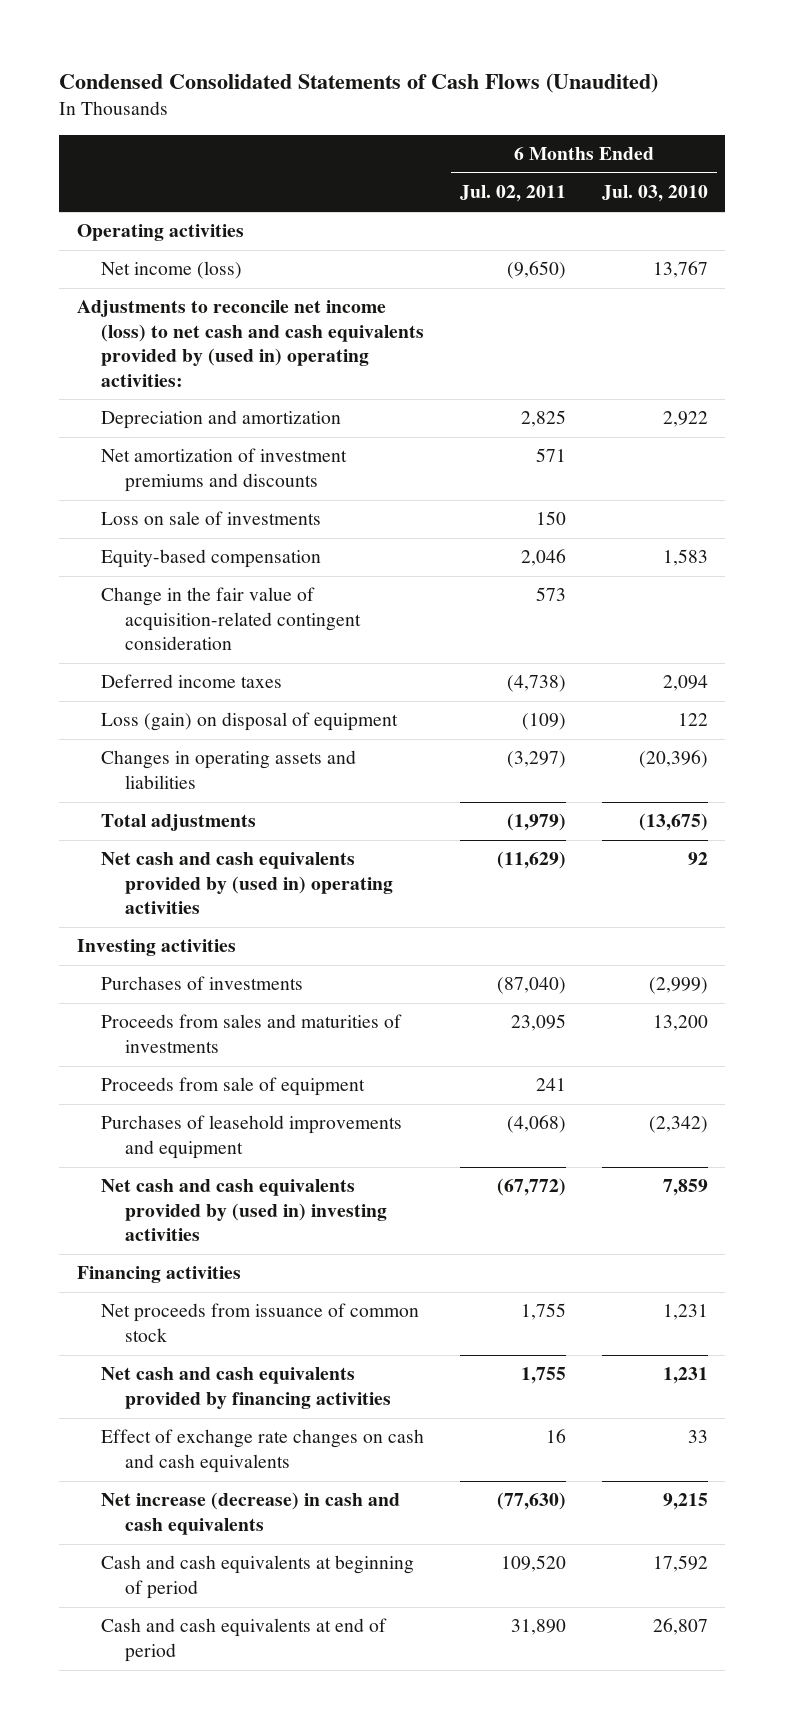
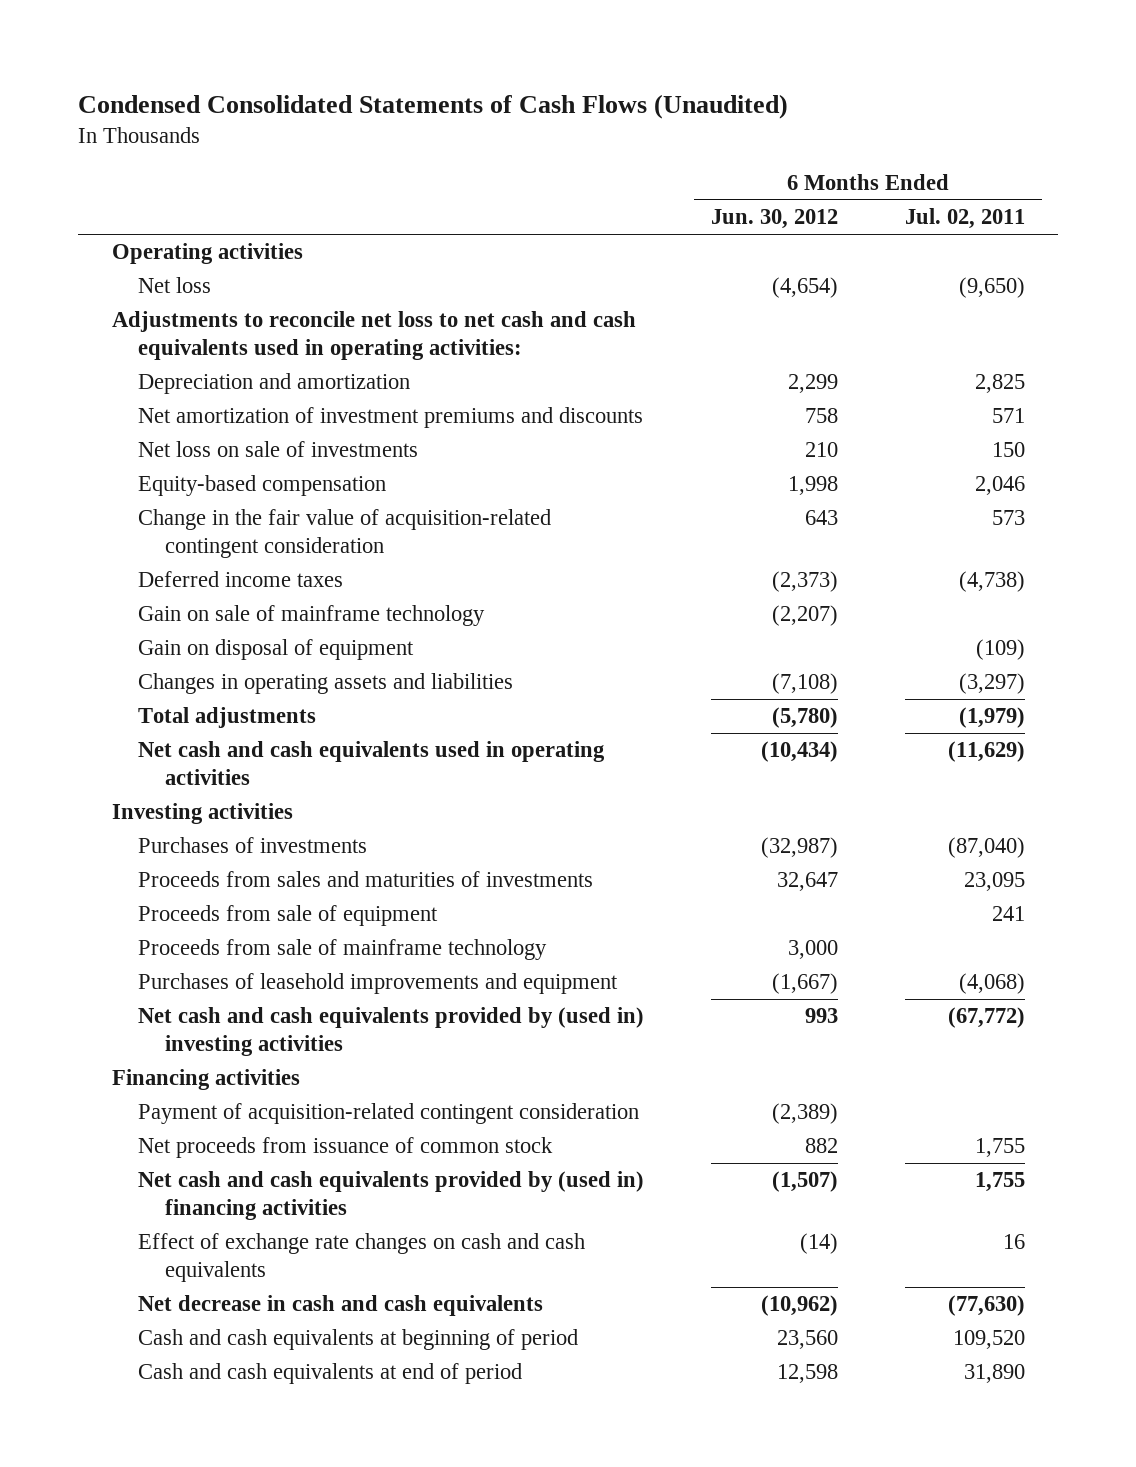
[601,185,708,203] Jul. 03, 2010 -> none
none -> [711,209,839,230] Jun. 30, 2012
[101,261,243,280] Net income (loss) -> [138,277,212,294] Net loss
[77,300,425,387] Adjustments to reconcile net income (loss) to net cash and cash equivalents provided by (used in) operating activities: -> [111,311,636,361] Adjustments to reconcile net loss to net cash and cash equivalents used in operating activities:
[101,511,322,526] Loss on sale of investments -> [138,441,419,458] Net loss on sale of investments
none -> [138,605,486,627] Gain on sale of mainframe technology
[101,712,399,732] Loss (gain) on disposal of equipment -> [138,639,415,661] Gain on disposal of equipment
[101,852,394,915] Net cash and cash equivalents provided by (used in) operating activities -> [138,741,606,786] Net cash and cash equivalents used in operating activities
none -> [138,939,548,961] Proceeds from sale of mainframe technology
none -> [138,1103,640,1125] Payment of acquisition-related contingent consideration
[101,1367,392,1409] Net cash and cash equivalents provided by financing activities -> [138,1171,645,1221] Net cash and cash equivalents provided by (used in) financing activities
[101,1492,401,1535] Net increase (decrease) in cash and cash equivalents -> [138,1295,544,1317] Net decrease in cash and cash equivalents

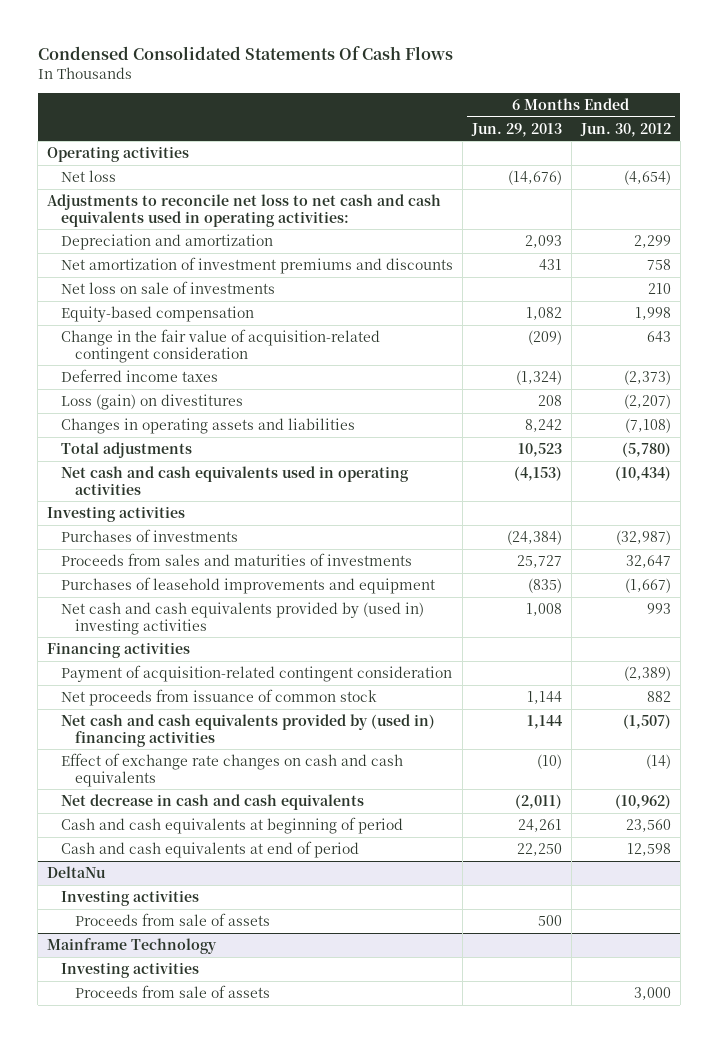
[78,93,789,119] Condensed Consolidated Statements of Cash Flows (Unaudited) -> [37,45,453,60] Condensed Consolidated Statements Of Cash Flows
[904,208,1025,230] Jul. 02, 2011 -> none
none -> [470,122,562,137] Jun. 29, 2013
[138,639,415,661] Gain on disposal of equipment -> none
[138,605,486,627] Gain on sale of mainframe technology -> [60,394,243,411] Loss (gain) on divestitures
[138,905,439,927] Proceeds from sale of equipment -> none
[138,939,548,961] Proceeds from sale of mainframe technology -> none
none -> [47,866,107,879] DeltaNu
none -> [60,890,199,907] Investing activities
none -> [74,913,270,927] Proceeds from sale of assets
none -> [47,938,218,955] Mainframe Technology
none -> [60,962,199,979] Investing activities
none -> [74,985,270,999] Proceeds from sale of assets

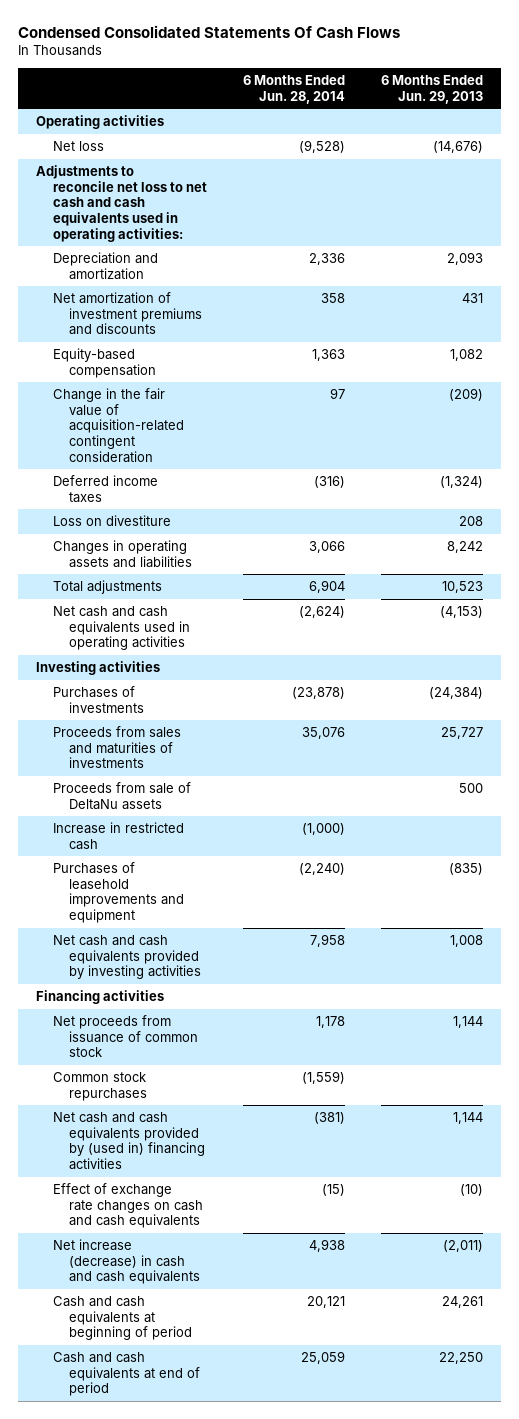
[579,122,671,137] Jun. 30, 2012 -> none
none -> [242,75,345,104] 6 Months Ended Jun. 28, 2014
[60,281,275,295] Net loss on sale of investments -> none
[60,394,243,411] Loss (gain) on divestitures -> [52,514,171,526] Loss on divestiture
none -> [52,781,191,810] Proceeds from sale of DeltaNu assets
none -> [52,821,184,850] Increase in restricted cash
[60,602,424,635] Net cash and cash equivalents provided by (used in) investing activities -> [52,934,202,980] Net cash and cash equivalents provided by investing activities
[60,665,452,683] Payment of acquisition-related contingent consideration -> none
none -> [52,1071,148,1101] Common stock repurchases
[60,794,364,811] Net decrease in cash and cash equivalents -> [52,1238,201,1285] Net increase (decrease) in cash and cash equivalents
[47,866,107,879] DeltaNu -> none
[60,890,199,907] Investing activities -> none
[74,913,270,927] Proceeds from sale of assets -> none
[47,938,218,955] Mainframe Technology -> none
[60,962,199,979] Investing activities -> none
[74,985,270,999] Proceeds from sale of assets -> none

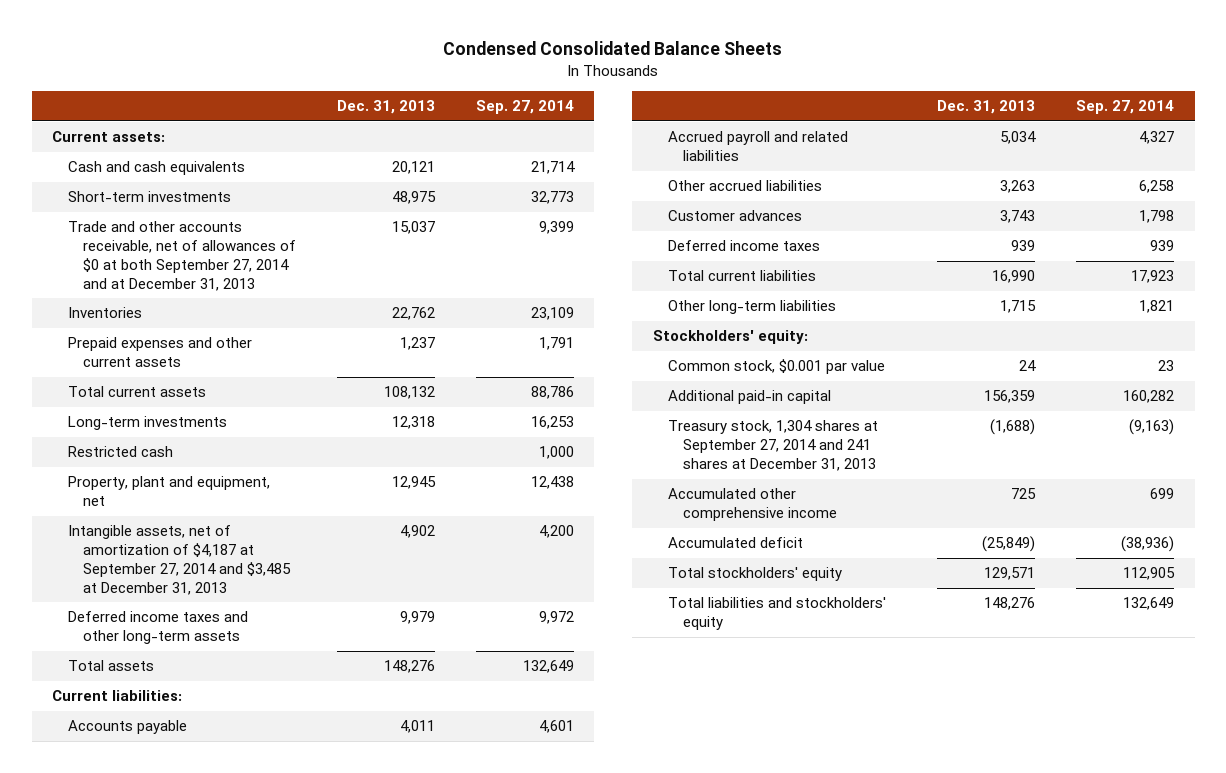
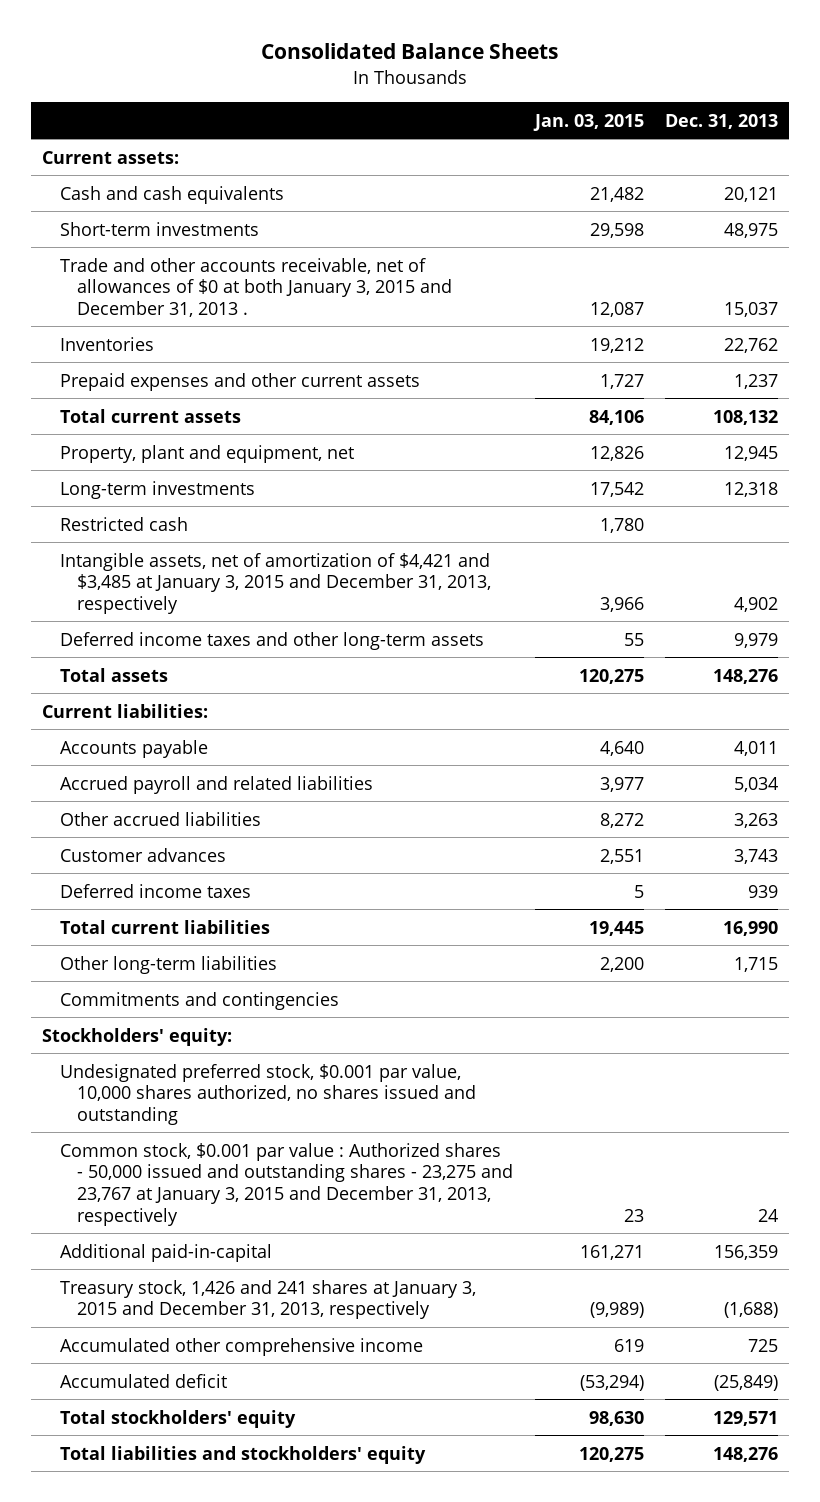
[443,41,783,56] Condensed Consolidated Balance Sheets -> [261,43,559,60] Consolidated Balance Sheets
[475,100,574,115] Sep. 27, 2014 -> none
none -> [532,113,644,131] Jan. 03, 2015
[67,221,296,291] Trade and other accounts receivable, net of allowances of $0 at both September 27, 2014 and at December 31, 2013 -> [59,257,453,317] Trade and other accounts receivable, net of allowances of $0 at both January 3, 2015 and December 31, 2013 .
[67,476,270,507] Property, plant and equipment, net -> [59,444,354,463] Property, plant and equipment, net
[67,525,291,595] Intangible assets, net of amortization of $4,187 at September 27, 2014 and $3,485 at December 31, 2013 -> [59,552,492,614] Intangible assets, net of amortization of $4,421 and $3,485 at January 3, 2015 and December 31, 2013, respectively
none -> [59,991,339,1010] Commitments and contingencies
none -> [59,1063,477,1125] Undesignated preferred stock, $0.001 par value, 10,000 shares authorized, no shares issued and outstanding
[667,359,885,375] Common stock, $0.001 par value -> [59,1142,514,1226] Common stock, $0.001 par value : Authorized shares - 50,000 issued and outstanding shares - 23,275 and 23,767 at January 3, 2015 and December 31, 2013, respectively
[667,390,831,405] Additional paid-in capital -> [59,1243,272,1262] Additional paid-in-capital
[667,420,878,471] Treasury stock, 1,304 shares at September 27, 2014 and 241 shares at December 31, 2013 -> [59,1279,476,1320] Treasury stock, 1,426 and 241 shares at January 3, 2015 and December 31, 2013, respectively

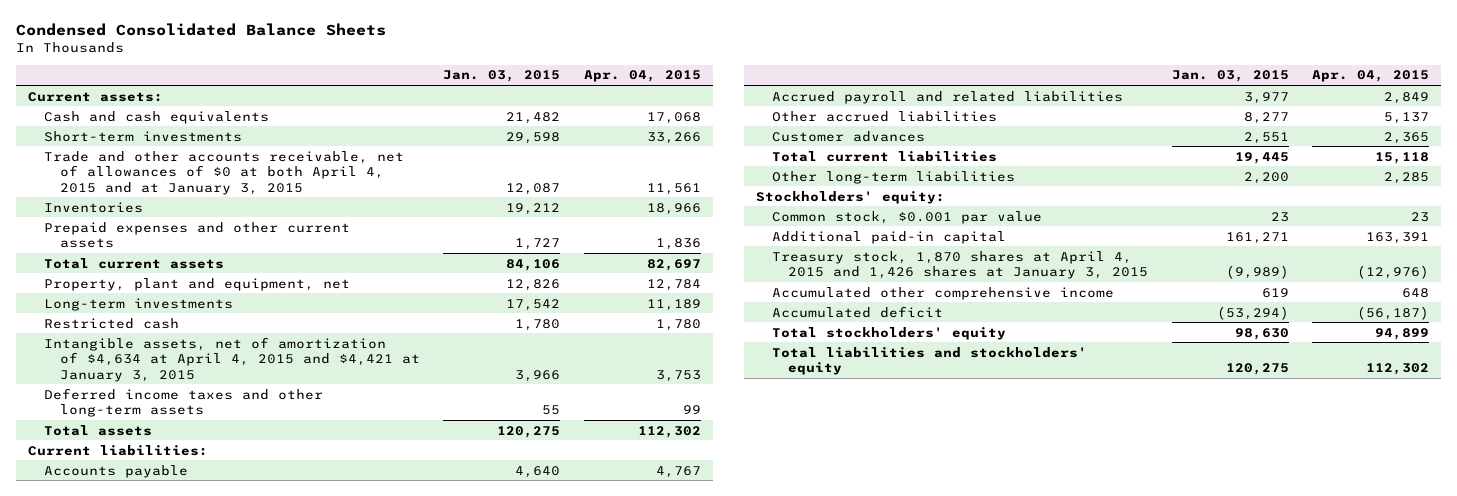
[261,43,559,60] Consolidated Balance Sheets -> [16,23,387,37] Condensed Consolidated Balance Sheets
[665,113,779,129] Dec. 31, 2013 -> none
none -> [584,70,702,83] Apr. 04, 2015
[59,257,453,317] Trade and other accounts receivable, net of allowances of $0 at both January 3, 2015 and December 31, 2013 . -> [43,150,404,195] Trade and other accounts receivable, net of allowances of $0 at both April 4, 2015 and at January 3, 2015
[59,552,492,614] Intangible assets, net of amortization of $4,421 and $3,485 at January 3, 2015 and December 31, 2013, respectively -> [43,336,420,382] Intangible assets, net of amortization of $4,634 at April 4, 2015 and $4,421 at January 3, 2015
[599,812,644,828] 8,272 -> [1243,111,1289,124] 8,277
[59,883,251,898] Deferred income taxes -> none
[59,991,339,1010] Commitments and contingencies -> none
[59,1063,477,1125] Undesignated preferred stock, $0.001 par value, 10,000 shares authorized, no shares issued and outstanding -> none
[59,1142,514,1226] Common stock, $0.001 par value : Authorized shares - 50,000 issued and outstanding shares - 23,275 and 23,767 at January 3, 2015 and December 31, 2013, respectively -> [772,210,1043,224] Common stock, $0.001 par value
[59,1243,272,1262] Additional paid-in-capital -> [772,230,1007,244] Additional paid-in capital
[59,1279,476,1320] Treasury stock, 1,426 and 241 shares at January 3, 2015 and December 31, 2013, respectively -> [772,250,1148,280] Treasury stock, 1,870 shares at April 4, 2015 and 1,426 shares at January 3, 2015

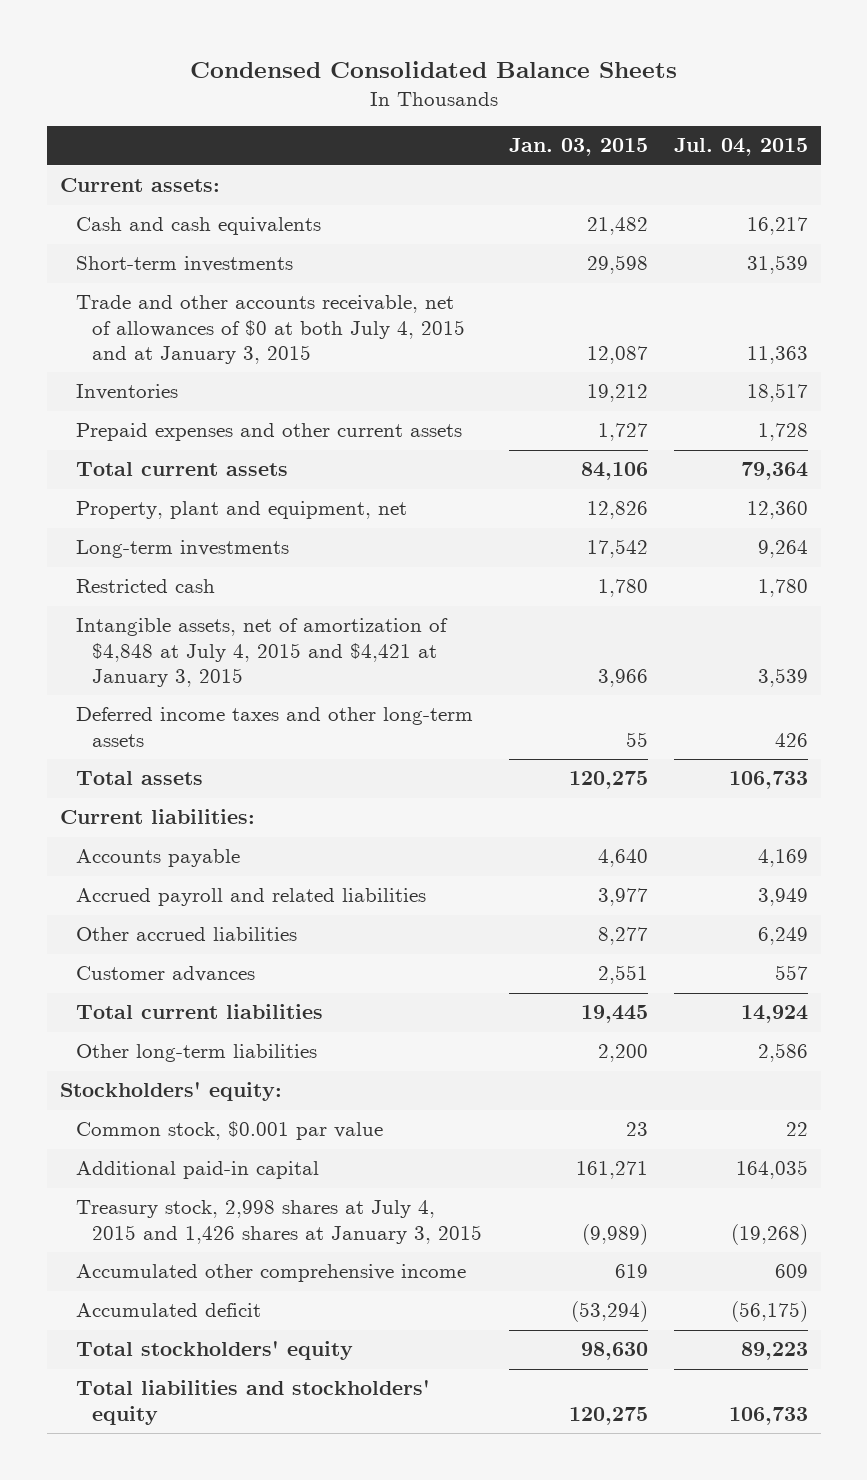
[584,70,702,83] Apr. 04, 2015 -> none
none -> [673,138,808,157] Jul. 04, 2015
[43,150,404,195] Trade and other accounts receivable, net of allowances of $0 at both April 4, 2015 and at January 3, 2015 -> [76,295,466,365] Trade and other accounts receivable, net of allowances of $0 at both July 4, 2015 and at January 3, 2015
[43,336,420,382] Intangible assets, net of amortization of $4,634 at April 4, 2015 and $4,421 at January 3, 2015 -> [76,618,449,688] Intangible assets, net of amortization of $4,848 at July 4, 2015 and $4,421 at January 3, 2015
[772,250,1148,280] Treasury stock, 1,870 shares at April 4, 2015 and 1,426 shares at January 3, 2015 -> [76,1200,483,1244] Treasury stock, 2,998 shares at July 4, 2015 and 1,426 shares at January 3, 2015

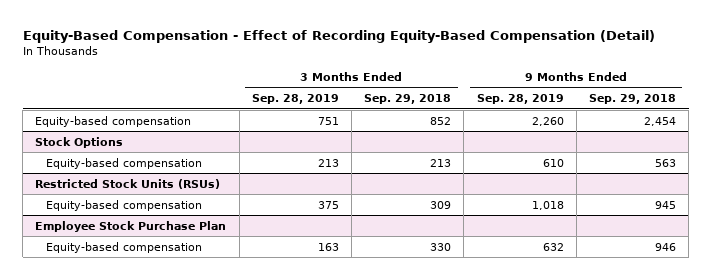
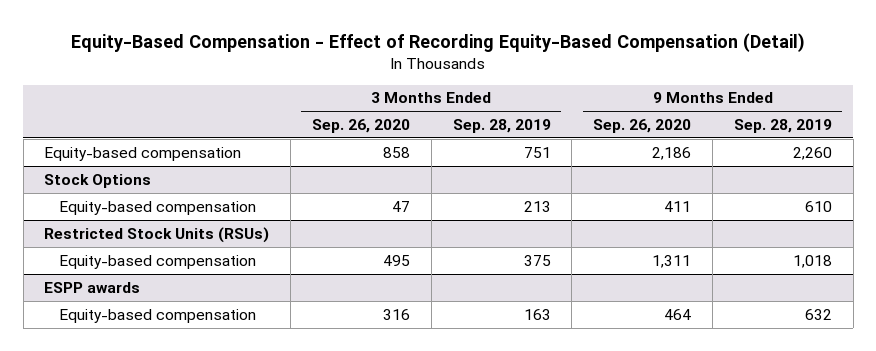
[364,94,452,105] Sep. 29, 2018 -> none
[589,94,677,105] Sep. 29, 2018 -> none
none -> [312,118,411,133] Sep. 26, 2020
none -> [593,118,692,133] Sep. 26, 2020
[35,220,227,232] Employee Stock Purchase Plan -> [44,281,141,293] ESPP awards

